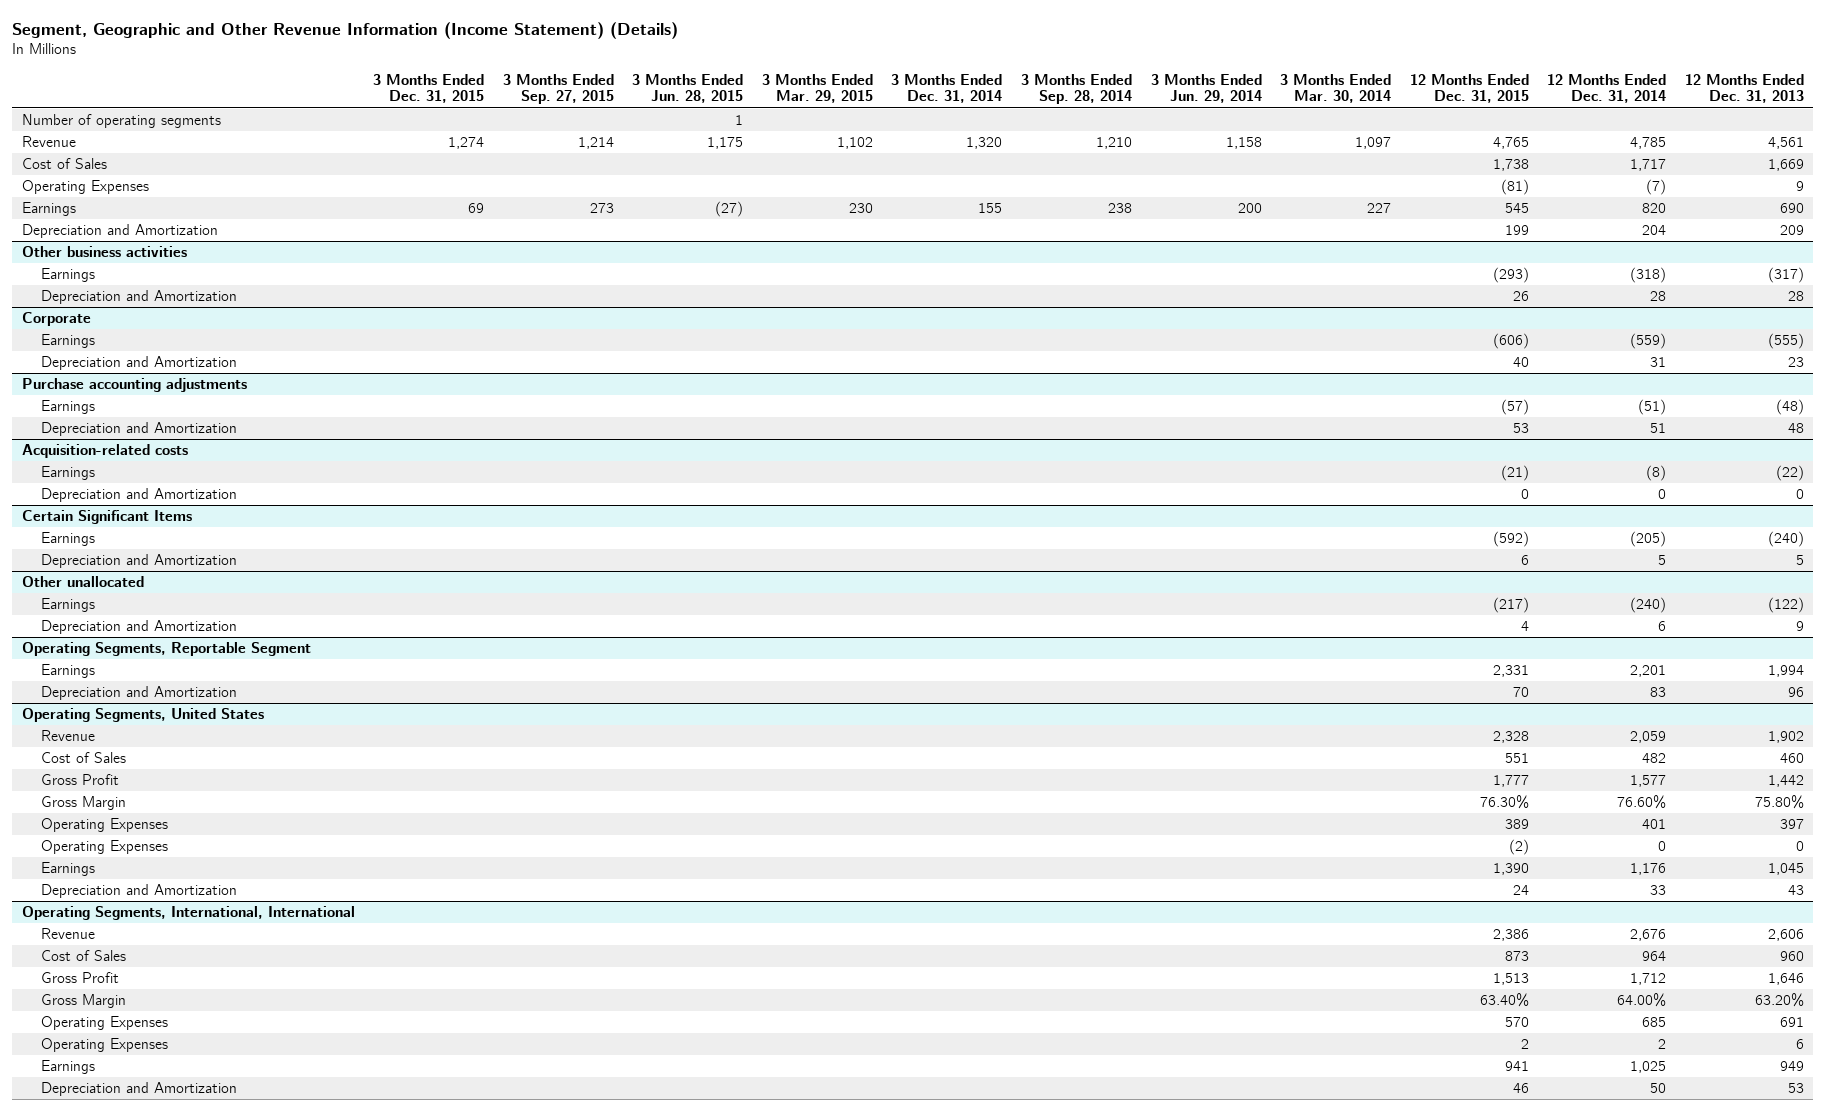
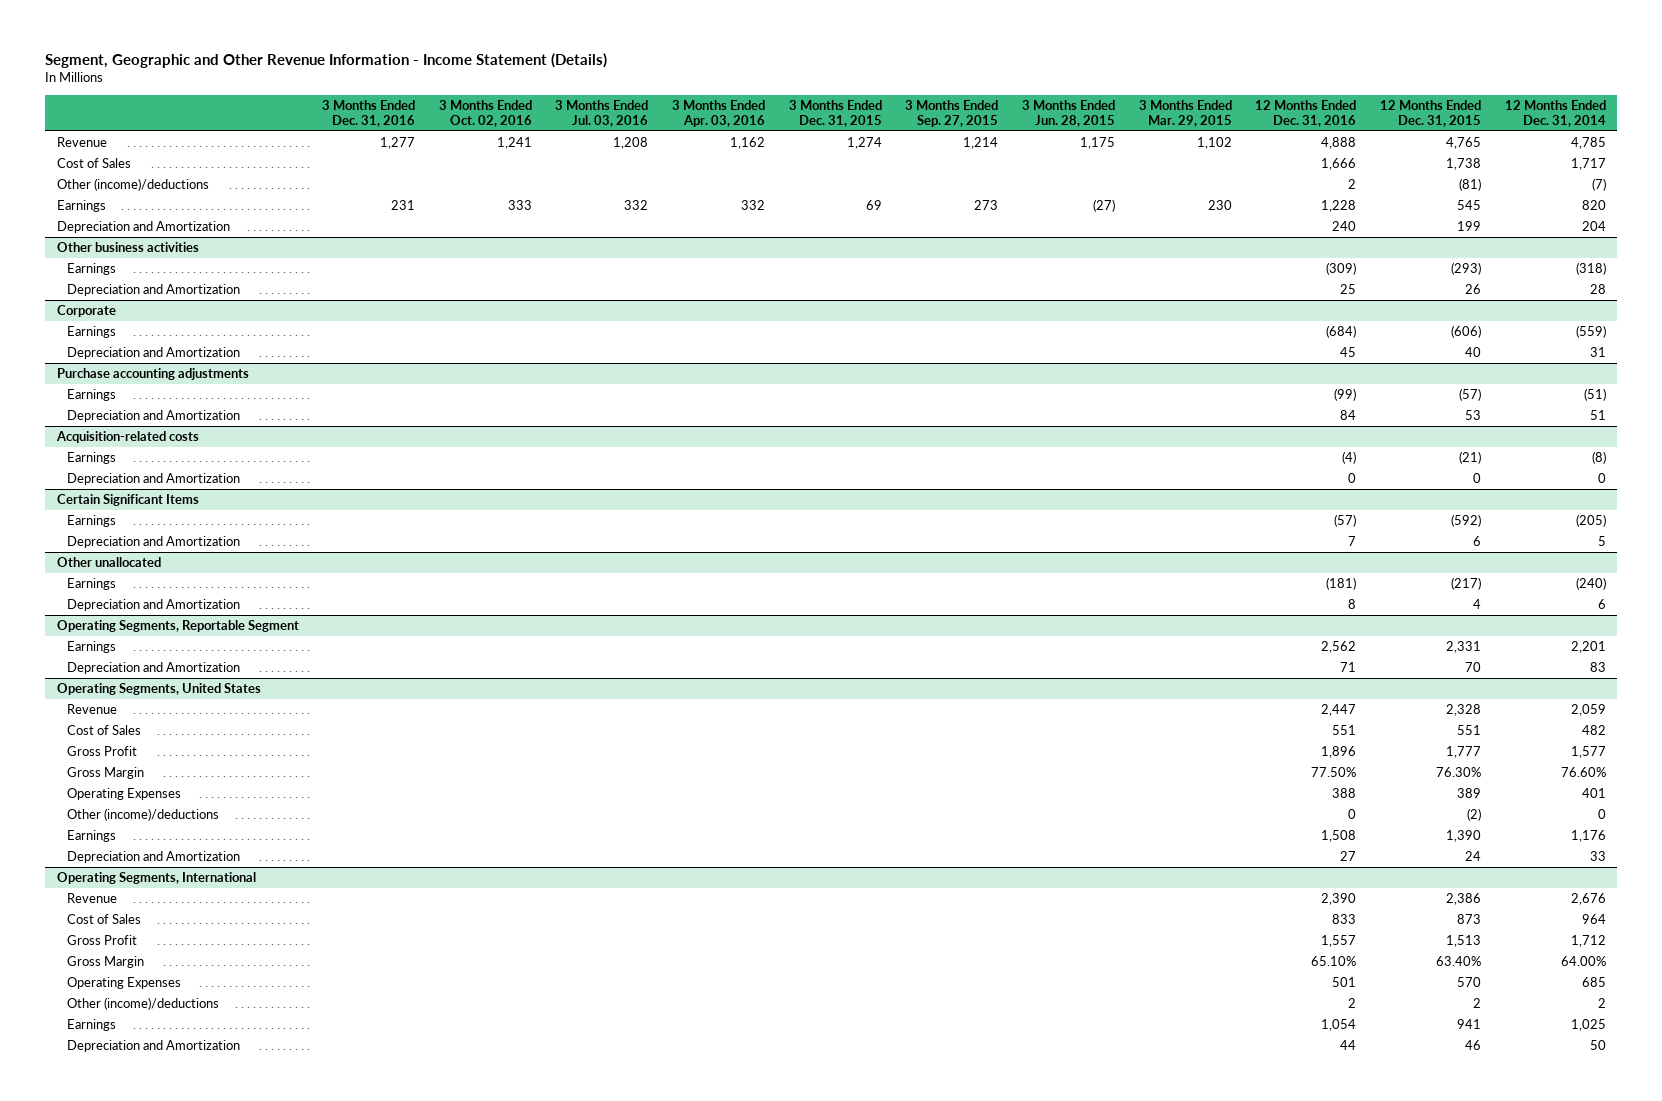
[12,21,679,39] Segment, Geographic and Other Revenue Information (Income Statement) (Details) -> [44,52,607,68] Segment, Geographic and Other Revenue Information - Income Statement (Details)
[891,73,1003,104] 3 Months Ended Dec. 31, 2014 -> none
[1020,73,1132,105] 3 Months Ended Sep. 28, 2014 -> none
[1150,73,1262,104] 3 Months Ended Jun. 29, 2014 -> none
[1280,73,1392,104] 3 Months Ended Mar. 30, 2014 -> none
[1684,73,1804,104] 12 Months Ended Dec. 31, 2013 -> none
none -> [322,99,416,127] 3 Months Ended Dec. 31, 2016
none -> [438,99,532,127] 3 Months Ended Oct. 02, 2016
none -> [555,99,649,127] 3 Months Ended Jul. 03, 2016
none -> [672,99,766,127] 3 Months Ended Apr. 03, 2016
none -> [1255,99,1357,127] 12 Months Ended Dec. 31, 2016
[21,114,221,129] Number of operating segments -> none
[21,180,149,195] Operating Expenses -> [56,178,209,192] Other (income)/deductions
[41,840,169,855] Operating Expenses -> [67,808,220,822] Other (income)/deductions
[21,906,355,921] Operating Segments, International, International -> [56,872,256,885] Operating Segments, International
[41,1038,169,1053] Operating Expenses -> [67,997,220,1011] Other (income)/deductions

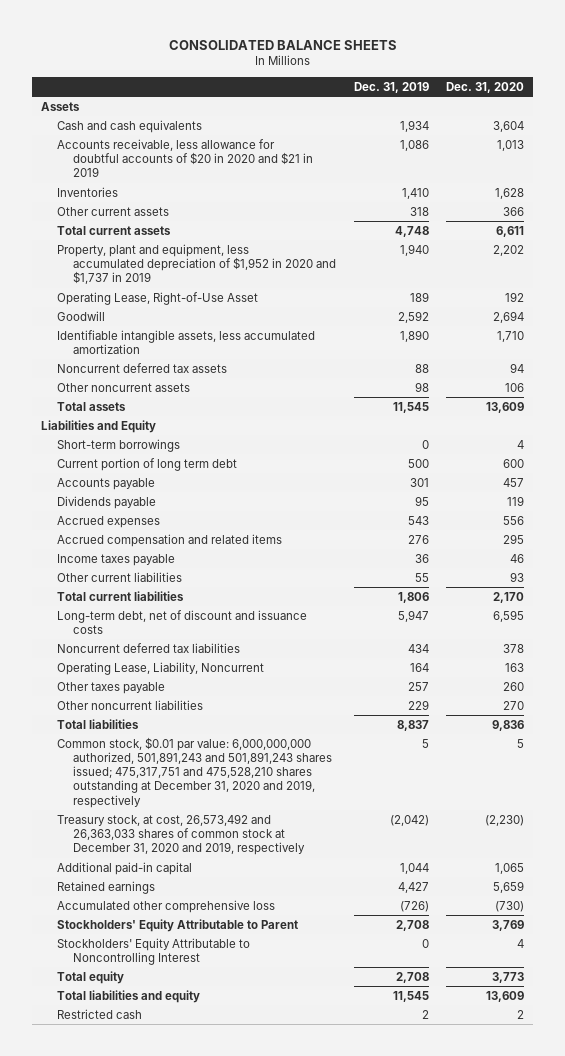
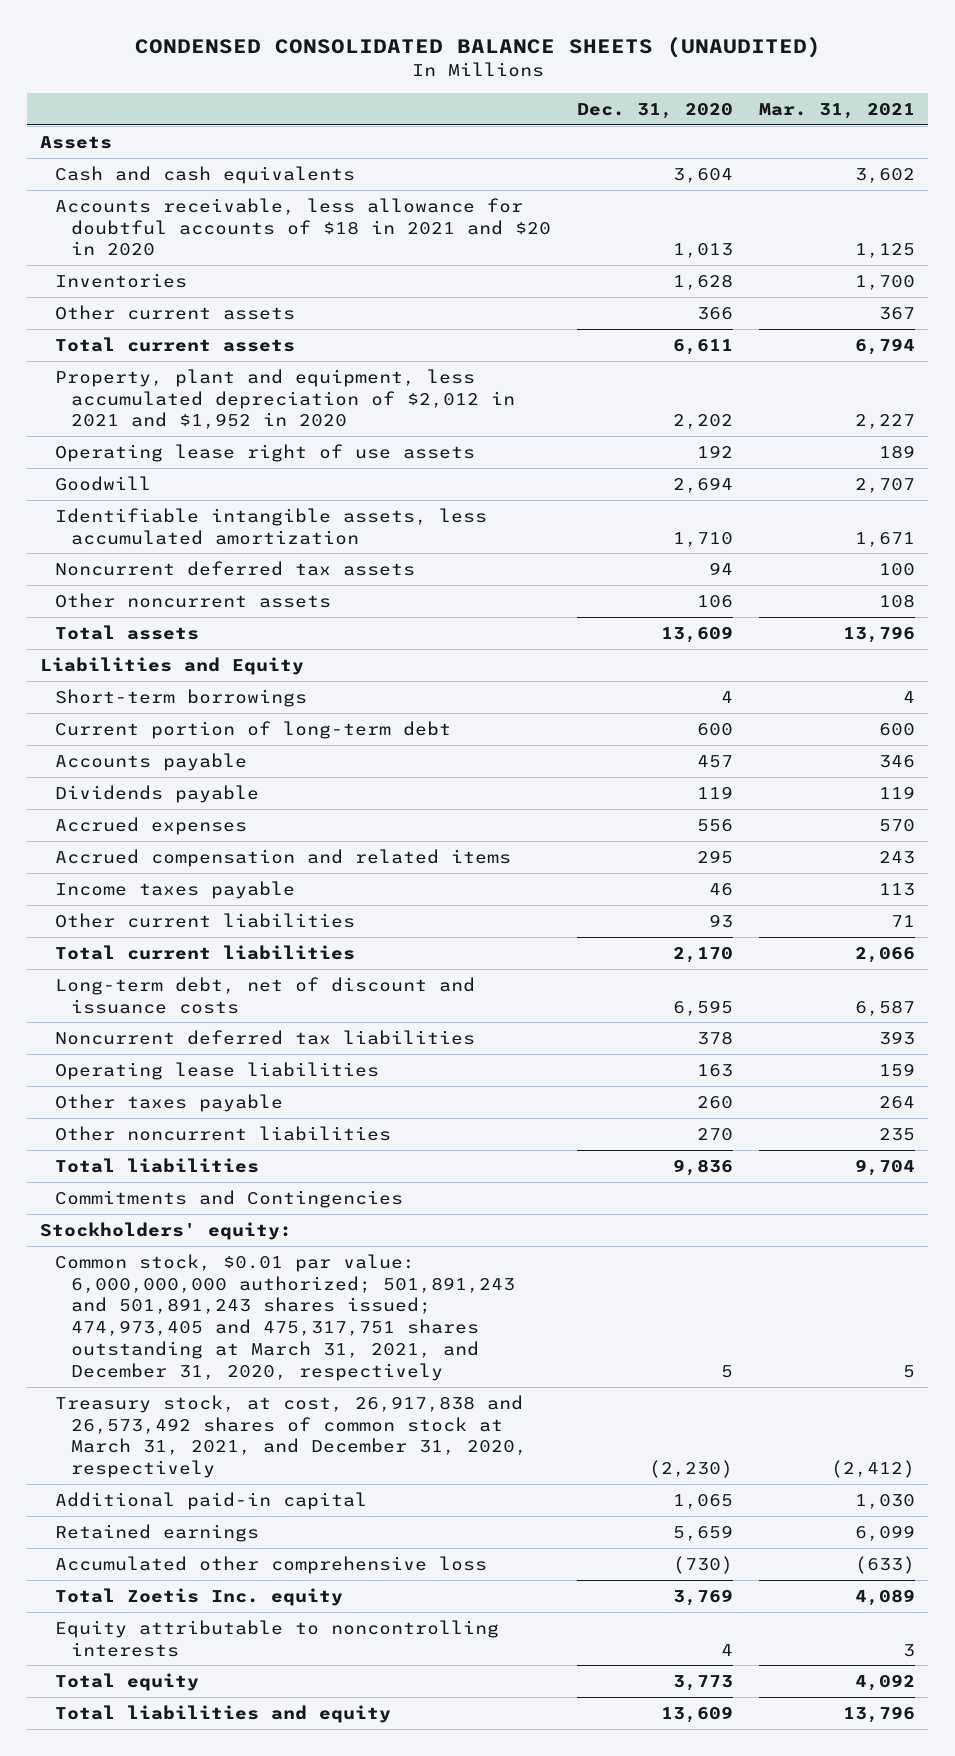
[168,40,397,51] CONSOLIDATED BALANCE SHEETS -> [134,37,821,59] CONDENSED CONSOLIDATED BALANCE SHEETS (UNAUDITED)
[353,81,429,93] Dec. 31, 2019 -> none
none -> [759,102,916,119] Mar. 31, 2021
[57,138,314,178] Accounts receivable, less allowance for doubtful accounts of $20 in 2020 and $21 in 2019 -> [55,197,551,257] Accounts receivable, less allowance for doubtful accounts of $18 in 2021 and $20 in 2020
[57,243,337,285] Property, plant and equipment, less accumulated depreciation of $1,952 in 2020 and $1,737 in 2019 -> [55,368,515,430] Property, plant and equipment, less accumulated depreciation of $2,012 in 2021 and $1,952 in 2020
[57,291,259,305] Operating Lease, Right-of-Use Asset -> [55,443,476,462] Operating lease right of use assets
[57,457,238,471] Current portion of long term debt -> [55,720,452,739] Current portion of long-term debt
[57,661,265,675] Operating Lease, Liability, Noncurrent -> [55,1061,380,1080] Operating lease liabilities
none -> [55,1189,404,1208] Commitments and Contingencies
none -> [40,1221,293,1240] Stockholders' equity:
[57,736,333,808] Common stock, $0.01 par value: 6,000,000,000 authorized, 501,891,243 and 501,891,243 shares issued; 475,317,751 and 475,528,210 shares outstanding at December 31, 2020 and 2019, respectively -> [55,1253,515,1381] Common stock, $0.01 par value: 6,000,000,000 authorized; 501,891,243 and 501,891,243 shares issued; 474,973,405 and 475,317,751 shares outstanding at March 31, 2021, and December 31, 2020, respectively
[57,813,306,856] Treasury stock, at cost, 26,573,492 and 26,363,033 shares of common stock at December 31, 2020 and 2019, respectively -> [55,1394,527,1479] Treasury stock, at cost, 26,917,838 and 26,573,492 shares of common stock at March 31, 2021, and December 31, 2020, respectively
[57,918,299,932] Stockholders' Equity Attributable to Parent -> [55,1587,344,1606] Total Zoetis Inc. equity
[57,937,251,966] Stockholders' Equity Attributable to Noncontrolling Interest -> [55,1619,500,1657] Equity attributable to noncontrolling interests
[57,1008,143,1019] Restricted cash -> none

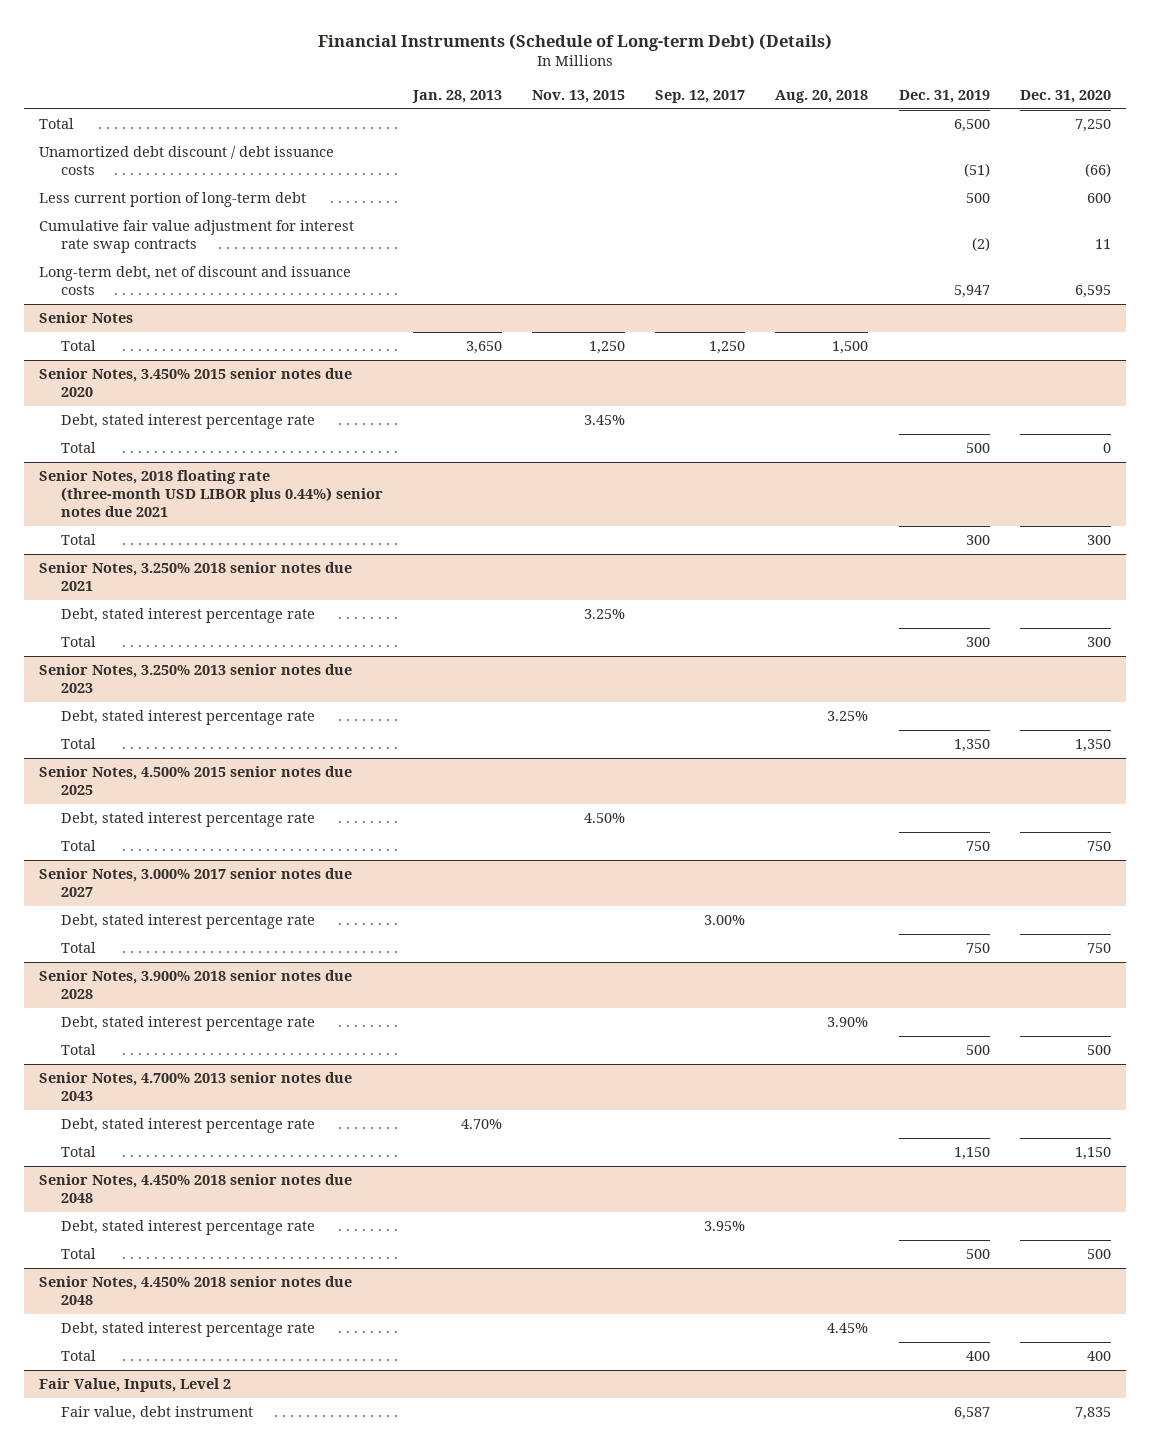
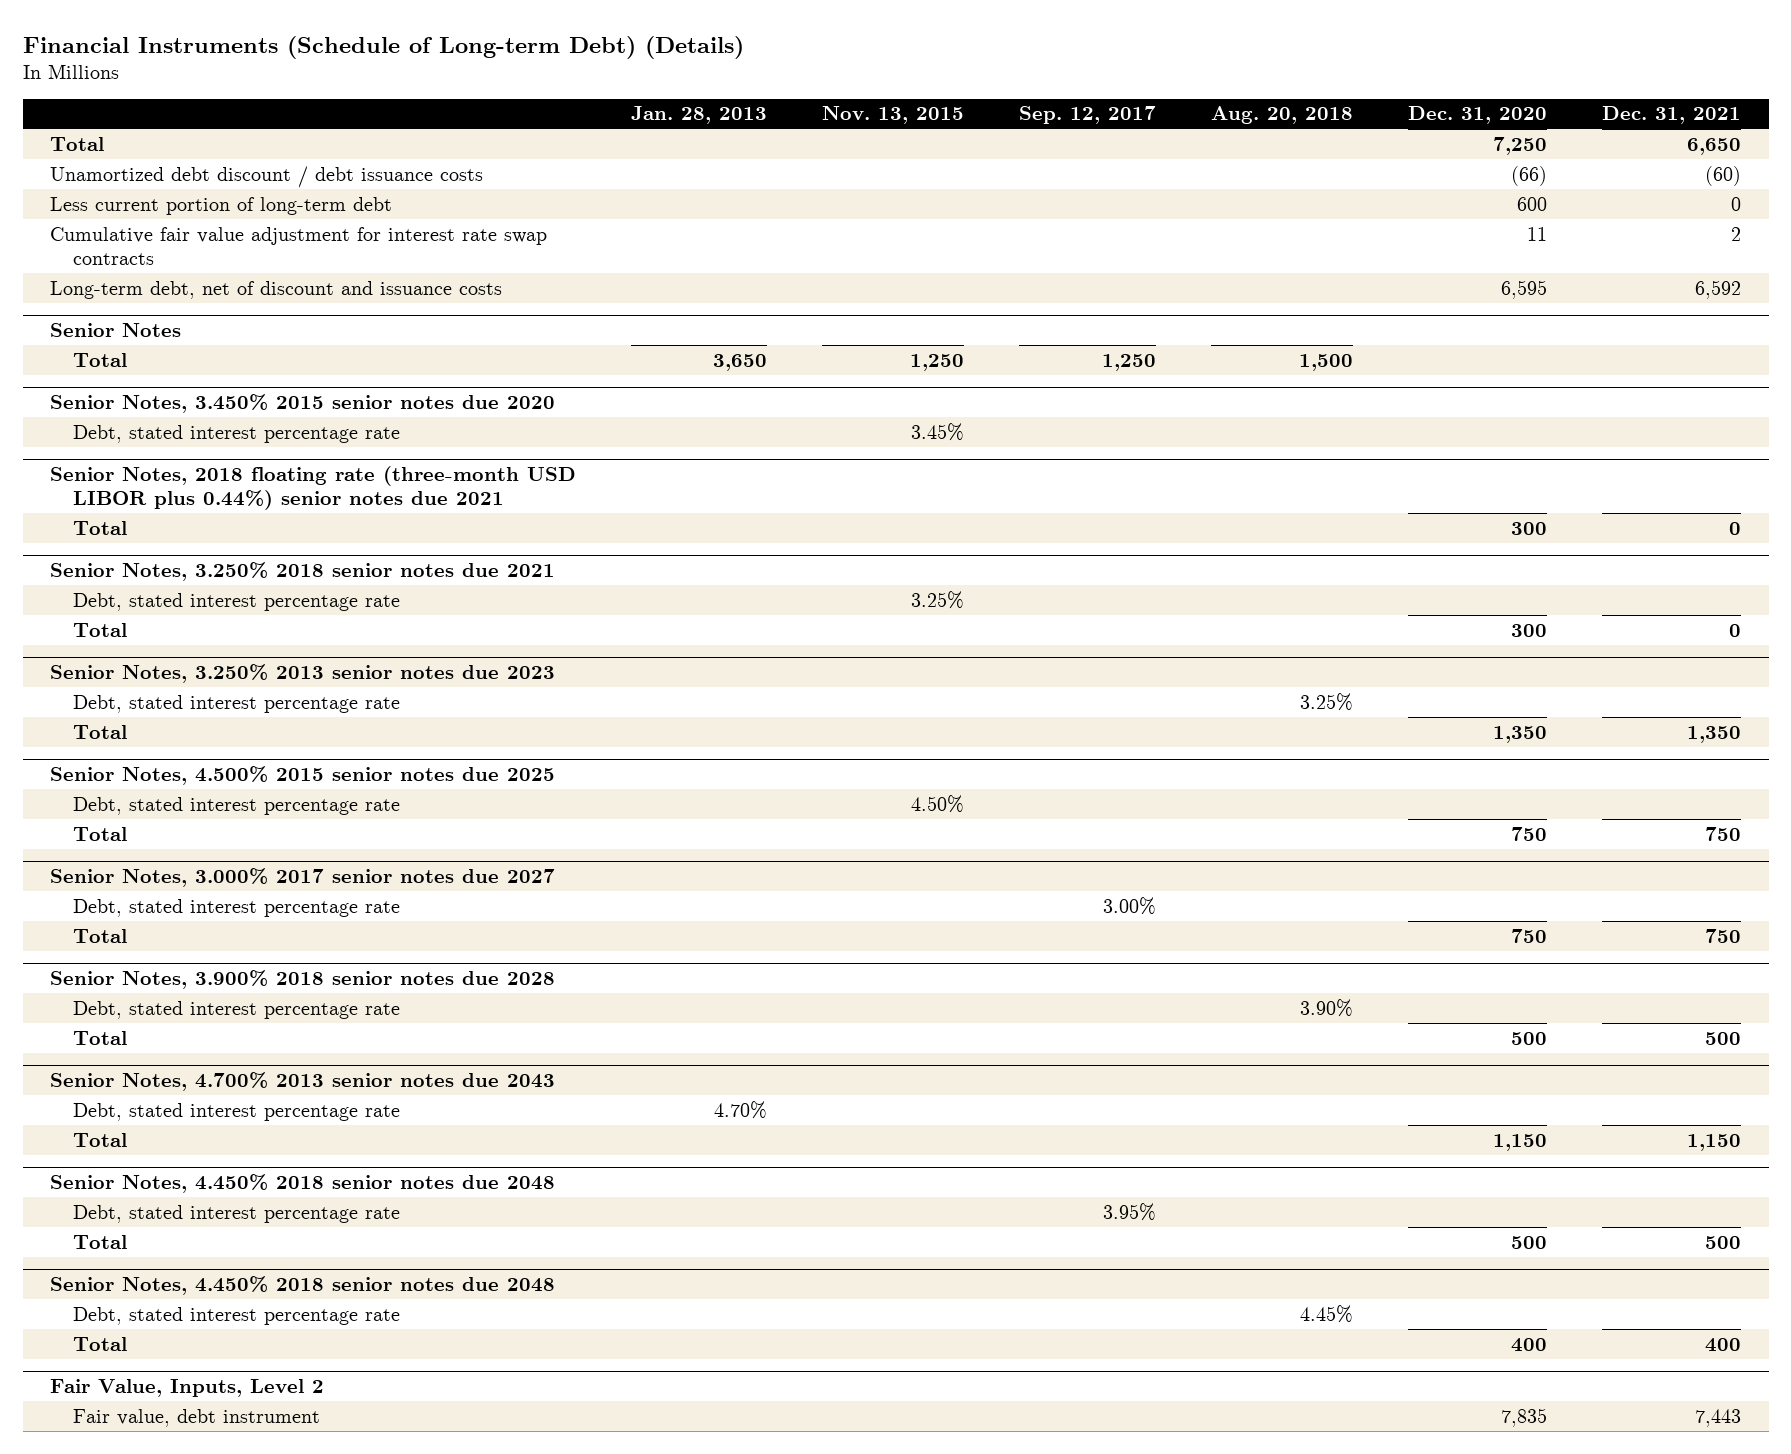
[898,89,990,103] Dec. 31, 2019 -> none
none -> [1602,106,1742,125] Dec. 31, 2021
[60,442,96,454] Total -> none

